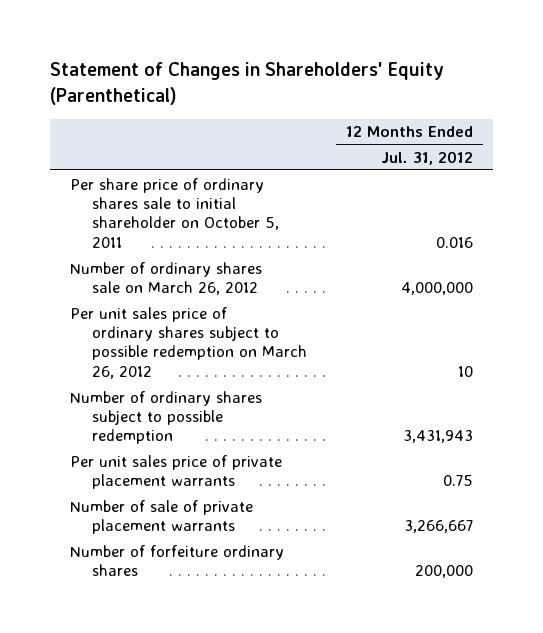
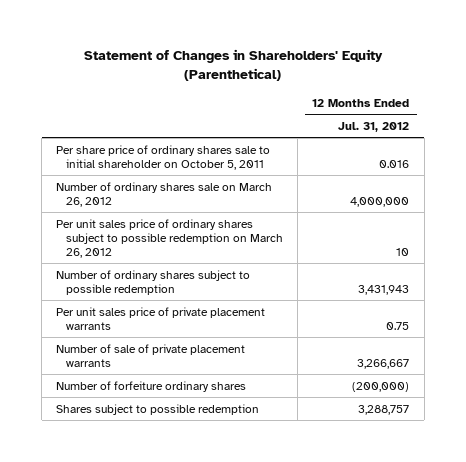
[415,564,474,578] 200,000 -> [352,381,410,392] (200,000)
none -> [56,403,260,415] Shares subject to possible redemption

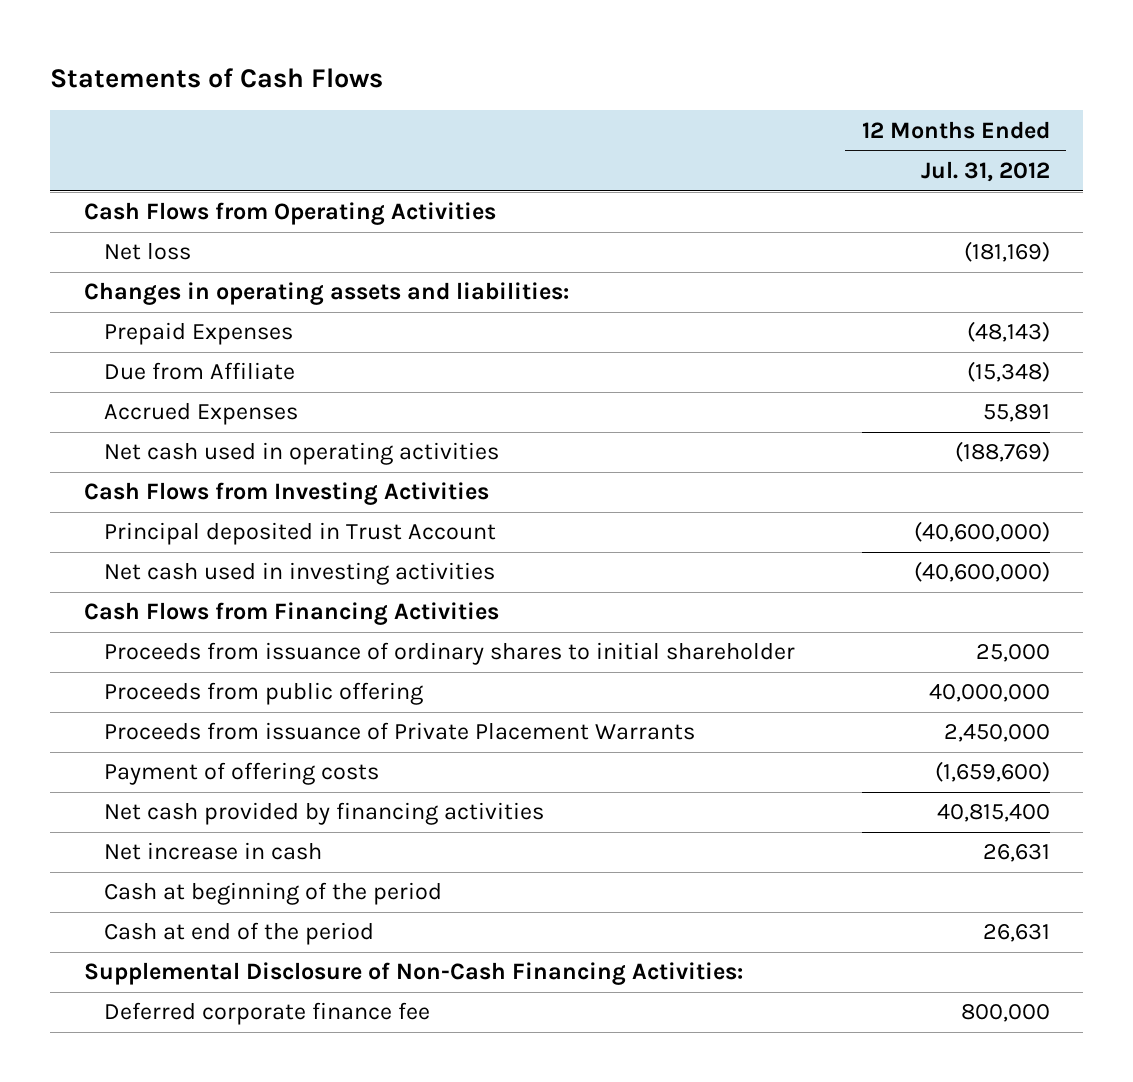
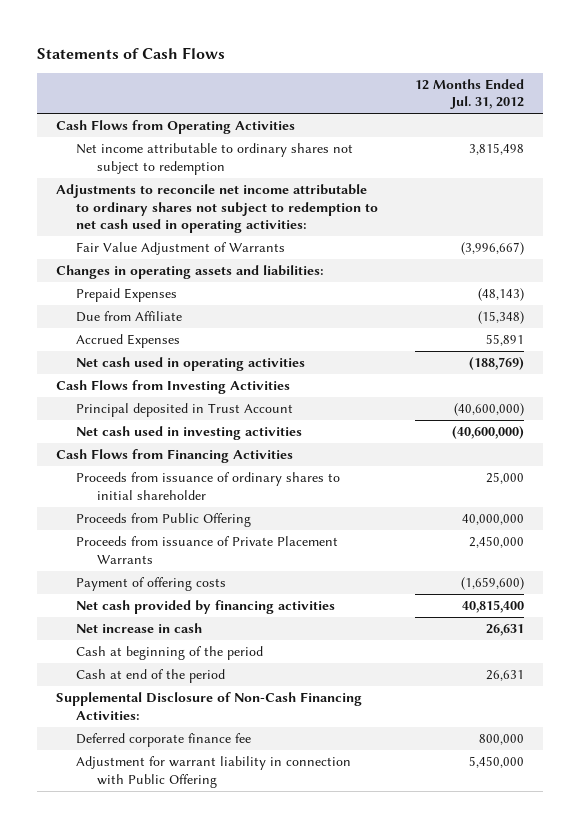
[104,242,192,261] Net loss -> none
none -> [76,143,354,175] Net income attributable to ordinary shares not subject to redemption
none -> [55,184,379,234] Adjustments to reconcile net income attributable to ordinary shares not subject to redemption to net cash used in operating activities:
none -> [76,242,286,256] Fair Value Adjustment of Warrants
[104,682,424,706] Proceeds from public offering -> [76,513,252,528] Proceeds from Public Offering
none -> [76,756,352,788] Adjustment for warrant liability in connection with Public Offering

